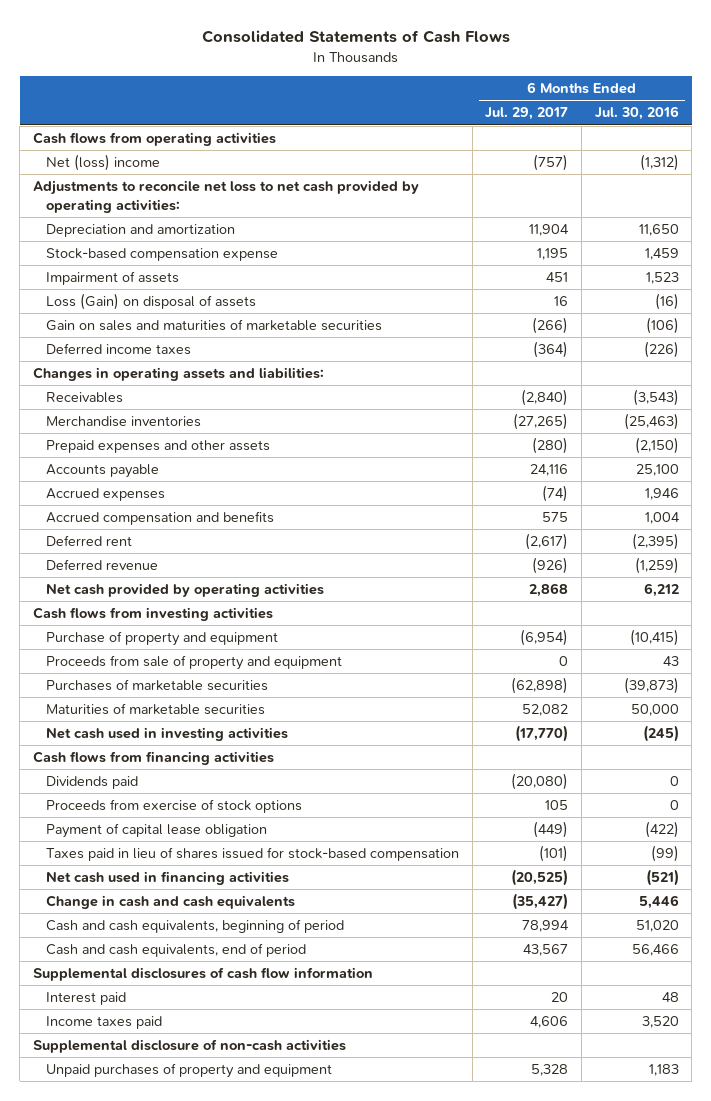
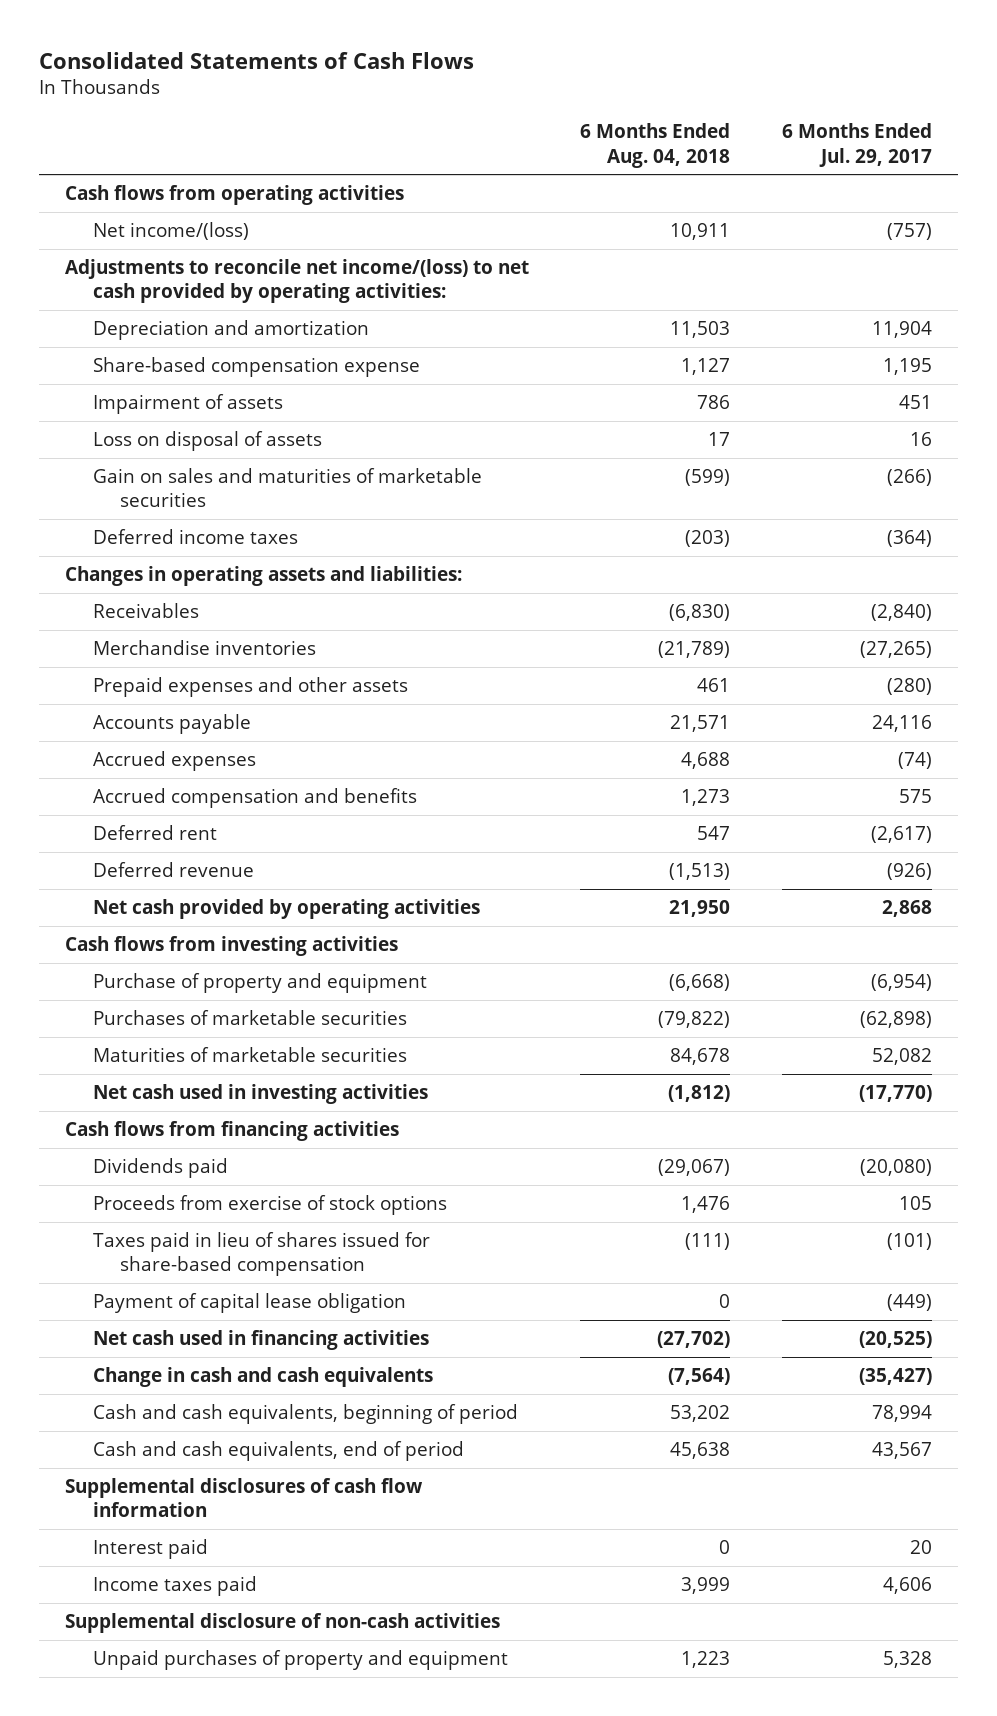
[594,106,679,121] Jul. 30, 2016 -> none
none -> [580,123,731,168] 6 Months Ended Aug. 04, 2018
[46,154,161,172] Net (loss) income -> [92,222,249,241] Net income/(loss)
[32,180,419,213] Adjustments to reconcile net loss to net cash provided by operating activities: -> [64,259,529,304] Adjustments to reconcile net income/(loss) to net cash provided by operating activities:
[46,248,279,262] Stock-based compensation expense -> [92,357,420,378] Share-based compensation expense
[46,293,257,311] Loss (Gain) on disposal of assets -> [92,431,322,452] Loss on disposal of assets
[46,655,343,671] Proceeds from sale of property and equipment -> none
none -> [92,1232,430,1277] Taxes paid in lieu of shares issued for share-based compensation
[46,847,460,862] Taxes paid in lieu of shares issued for stock-based compensation -> none

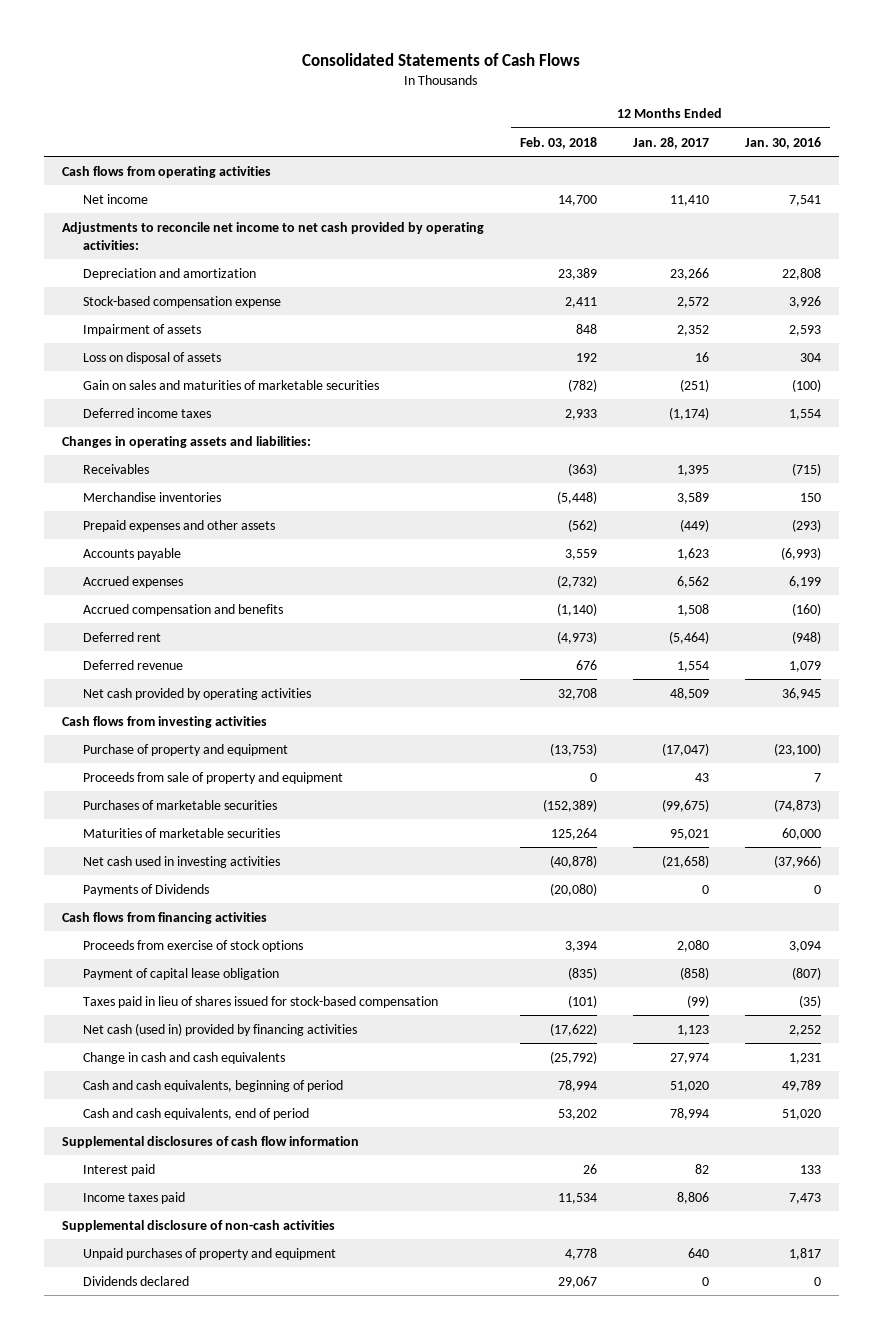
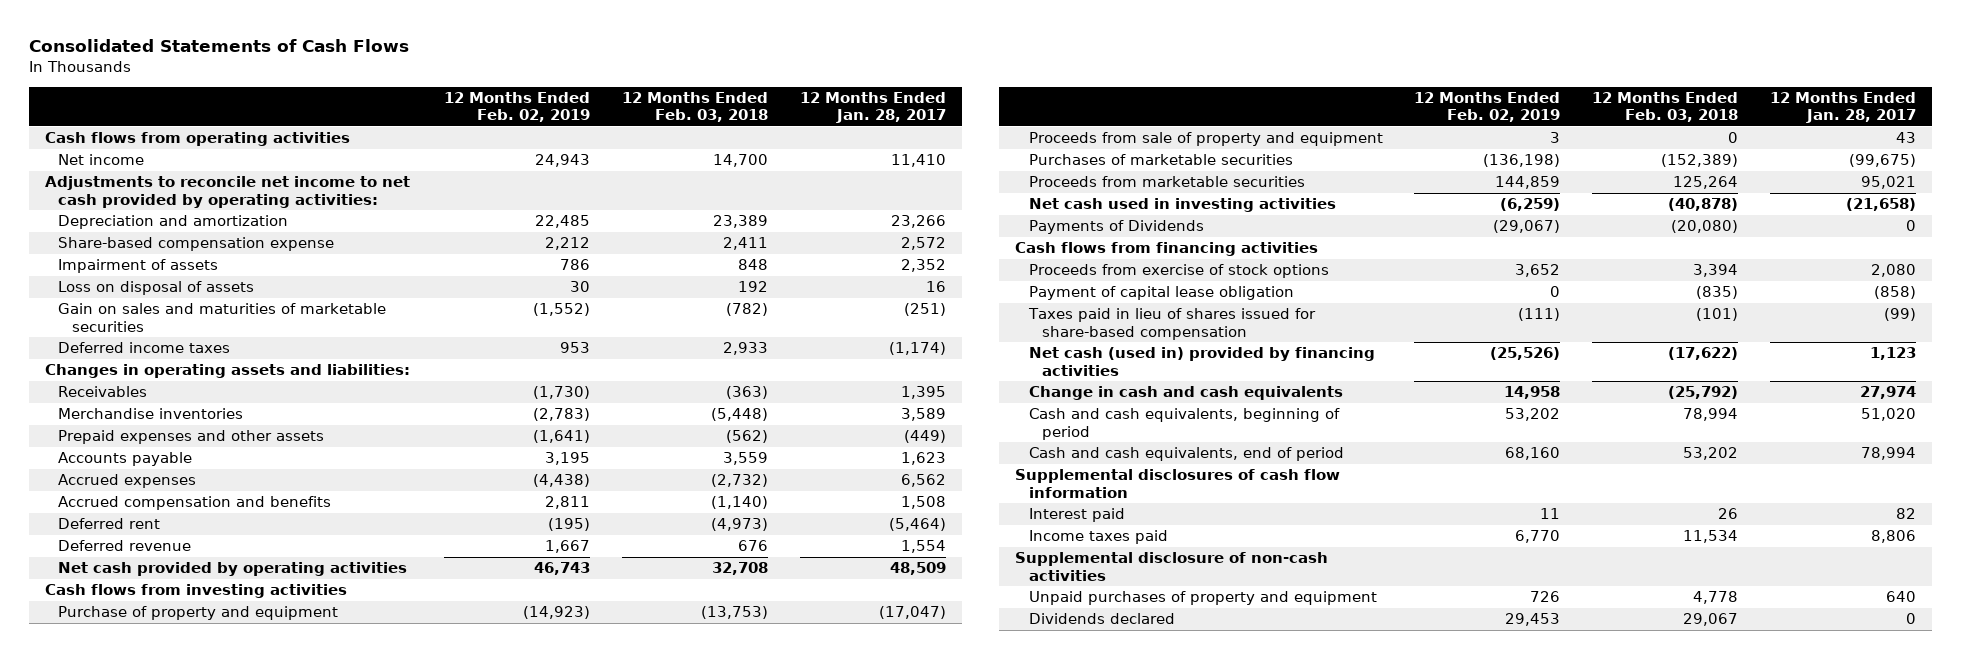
[744,136,821,149] Jan. 30, 2016 -> none
none -> [444,91,591,123] 12 Months Ended Feb. 02, 2019
[82,295,281,308] Stock-based compensation expense -> [58,237,335,252] Share-based compensation expense
[82,827,280,838] Maturities of marketable securities -> [1028,176,1305,188] Proceeds from marketable securities
[82,995,438,1008] Taxes paid in lieu of shares issued for stock-based compensation -> [1027,308,1316,340] Taxes paid in lieu of shares issued for share-based compensation

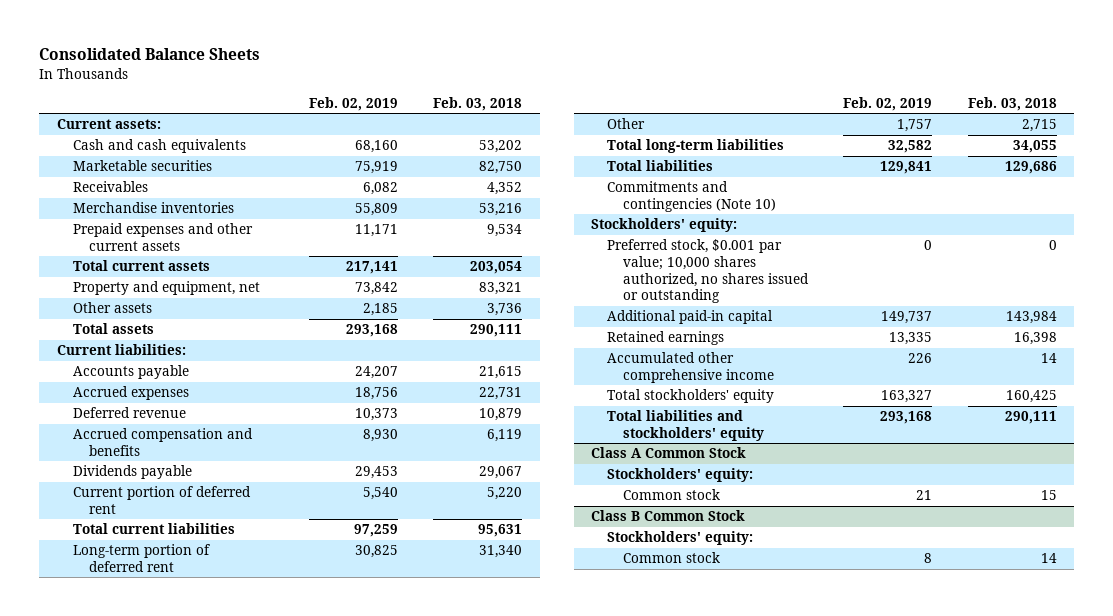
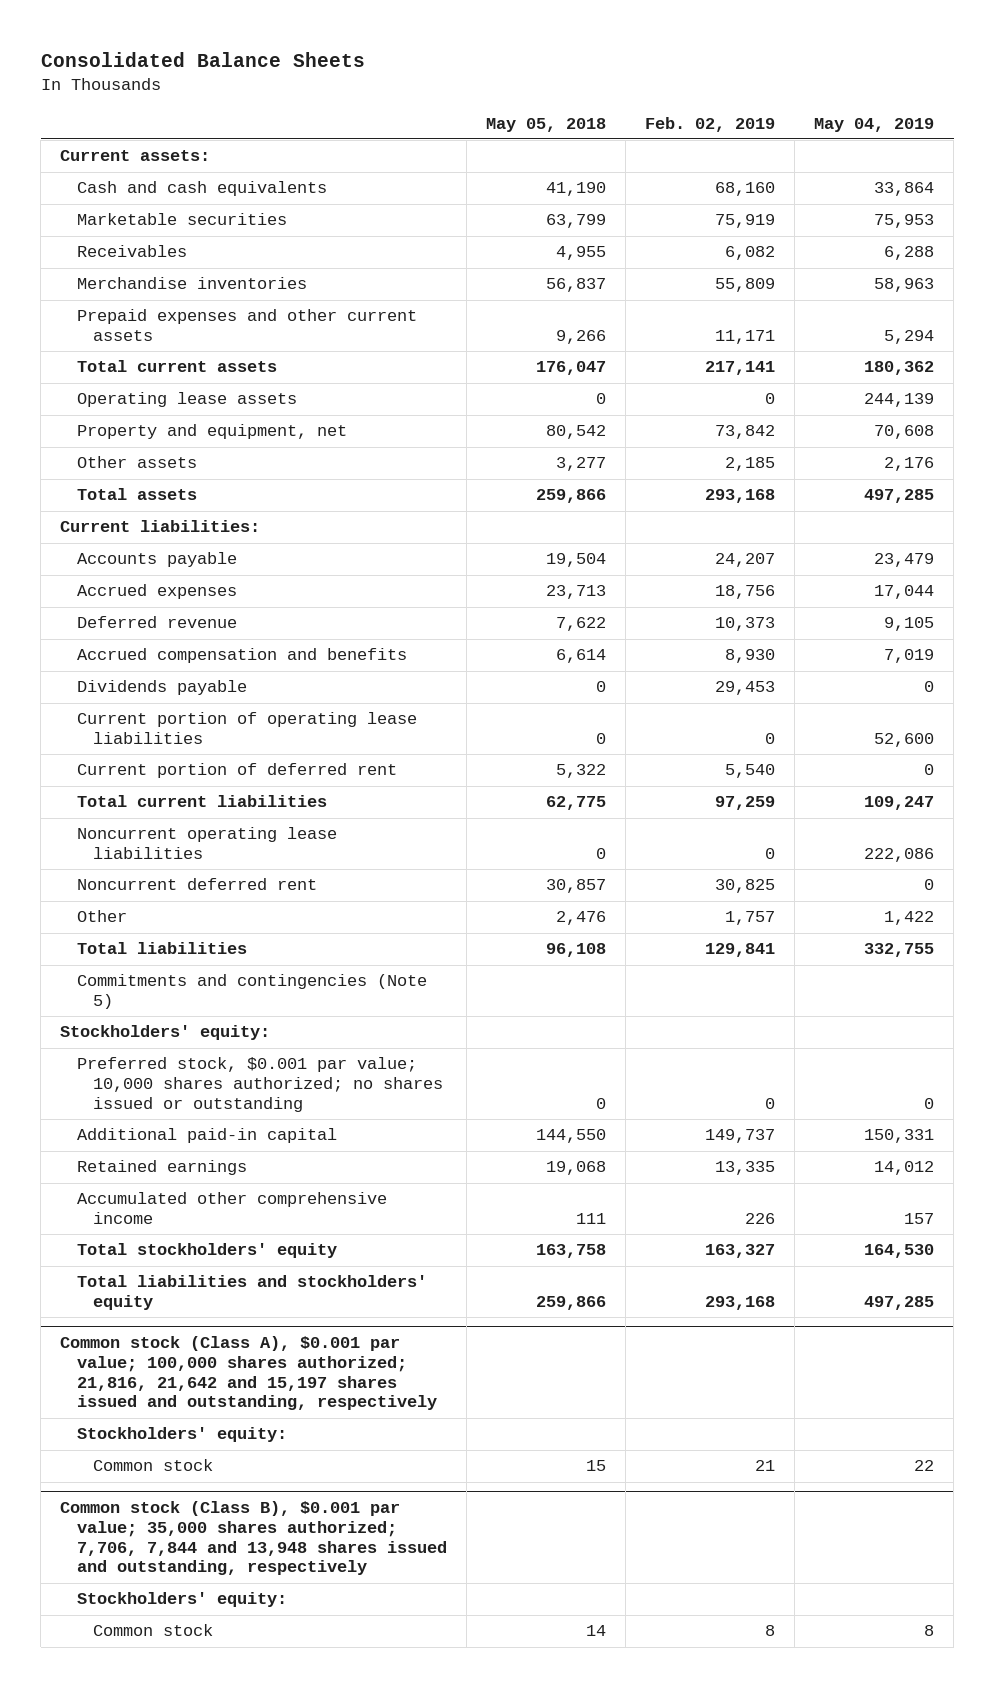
[432,96,522,111] Feb. 03, 2018 -> none
none -> [485,117,606,132] May 05, 2018
none -> [814,117,935,132] May 04, 2019
none -> [76,392,297,408] Operating lease assets
none -> [76,712,417,745] Current portion of operating lease liabilities
none -> [76,827,337,860] Noncurrent operating lease liabilities
[72,544,210,572] Long-term portion of deferred rent -> [76,878,317,891] Noncurrent deferred rent
[607,139,785,154] Total long-term liabilities -> none
[607,181,777,212] Commitments and contingencies (Note 10) -> [76,974,427,1010] Commitments and contingencies (Note 5)
[607,239,810,304] Preferred stock, $0.001 par value; 10,000 shares authorized, no shares issued or outstanding -> [76,1057,443,1112] Preferred stock, $0.001 par value; 10,000 shares authorized; no shares issued or outstanding
[591,447,747,459] Class A Common Stock -> [60,1336,437,1411] Common stock (Class A), $0.001 par value; 100,000 shares authorized; 21,816, 21,642 and 15,197 shares issued and outstanding, respectively
[591,510,746,522] Class B Common Stock -> [60,1501,447,1576] Common stock (Class B), $0.001 par value; 35,000 shares authorized; 7,706, 7,844 and 13,948 shares issued and outstanding, respectively

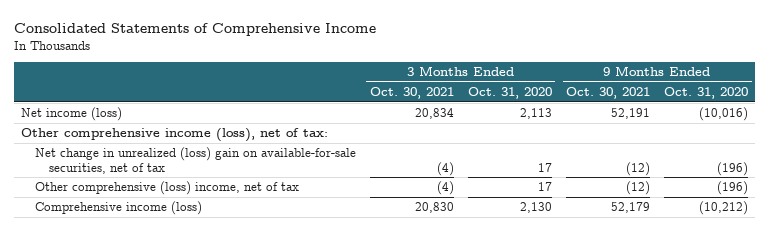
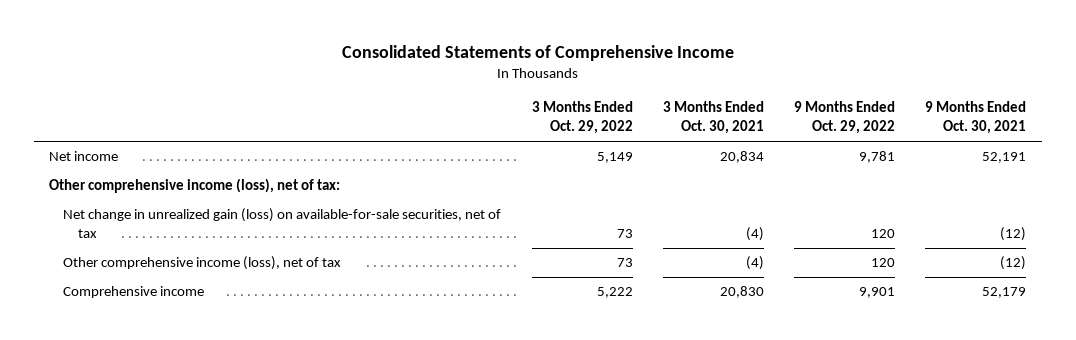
[467,87,552,100] Oct. 31, 2020 -> none
[664,87,749,100] Oct. 31, 2020 -> none
none -> [531,101,633,135] 3 Months Ended Oct. 29, 2022
none -> [794,101,896,135] 9 Months Ended Oct. 29, 2022
[20,107,122,122] Net income (loss) -> [49,151,119,162] Net income
[34,147,356,174] Net change in unrealized (loss) gain on available-for-sale securities, net of tax -> [63,208,502,239] Net change in unrealized gain (loss) on available-for-sale securities, net of tax
[34,181,299,196] Other comprehensive (loss) income, net of tax -> [63,256,342,271] Other comprehensive income (loss), net of tax
[34,201,202,216] Comprehensive income (loss) -> [63,286,205,299] Comprehensive income

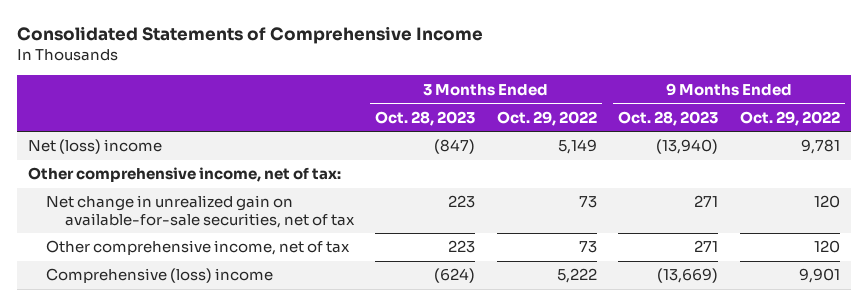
[662,101,764,135] 3 Months Ended Oct. 30, 2021 -> none
[925,101,1027,135] 9 Months Ended Oct. 30, 2021 -> none
none -> [375,110,476,126] Oct. 28, 2023
none -> [618,110,719,126] Oct. 28, 2023
[49,151,119,162] Net income -> [28,139,163,155] Net (loss) income
[49,178,341,194] Other comprehensive income (loss), net of tax: -> [28,167,342,183] Other comprehensive income, net of tax:
[63,208,502,239] Net change in unrealized gain (loss) on available-for-sale securities, net of tax -> [46,195,355,228] Net change in unrealized gain on available-for-sale securities, net of tax
[63,256,342,271] Other comprehensive income (loss), net of tax -> [46,240,351,256] Other comprehensive income, net of tax
[63,286,205,299] Comprehensive income -> [46,268,274,284] Comprehensive (loss) income

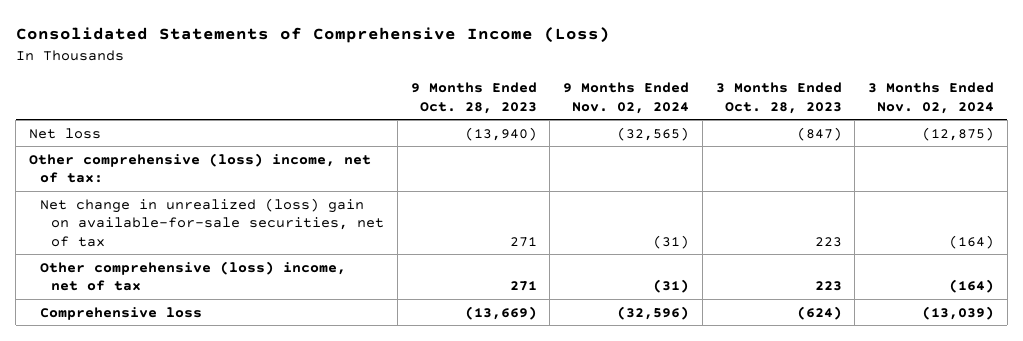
[17,26,484,45] Consolidated Statements of Comprehensive Income -> [15,27,610,44] Consolidated Statements of Comprehensive Income (Loss)
[496,110,597,126] Oct. 29, 2022 -> none
[740,110,841,126] Oct. 29, 2022 -> none
none -> [563,82,690,114] 9 Months Ended Nov. 02, 2024
none -> [868,82,995,114] 3 Months Ended Nov. 02, 2024
[28,139,163,155] Net (loss) income -> [28,127,101,139] Net loss
[28,167,342,183] Other comprehensive income, net of tax: -> [28,152,371,184] Other comprehensive (loss) income, net of tax:
[46,195,355,228] Net change in unrealized gain on available-for-sale securities, net of tax -> [40,197,385,247] Net change in unrealized (loss) gain on available-for-sale securities, net of tax
[46,240,351,256] Other comprehensive income, net of tax -> [40,260,347,292] Other comprehensive (loss) income, net of tax
[46,268,274,284] Comprehensive (loss) income -> [40,306,203,320] Comprehensive loss

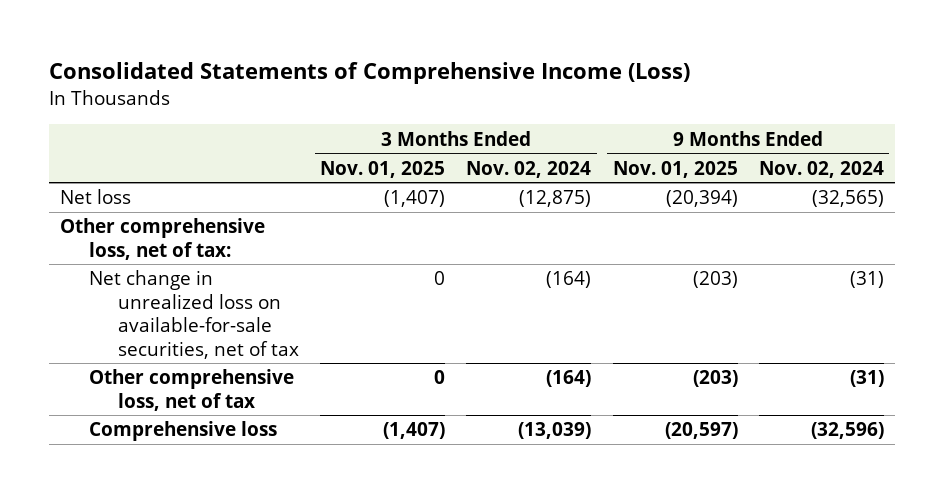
[410,82,537,114] 9 Months Ended Oct. 28, 2023 -> none
[715,82,842,114] 3 Months Ended Oct. 28, 2023 -> none
none -> [319,160,445,178] Nov. 01, 2025
none -> [612,160,738,178] Nov. 01, 2025
[28,152,371,184] Other comprehensive (loss) income, net of tax: -> [60,218,266,260] Other comprehensive loss, net of tax:
[40,197,385,247] Net change in unrealized (loss) gain on available-for-sale securities, net of tax -> [88,270,299,359] Net change in unrealized loss on available-for-sale securities, net of tax
[40,260,347,292] Other comprehensive (loss) income, net of tax -> [88,369,294,411] Other comprehensive loss, net of tax

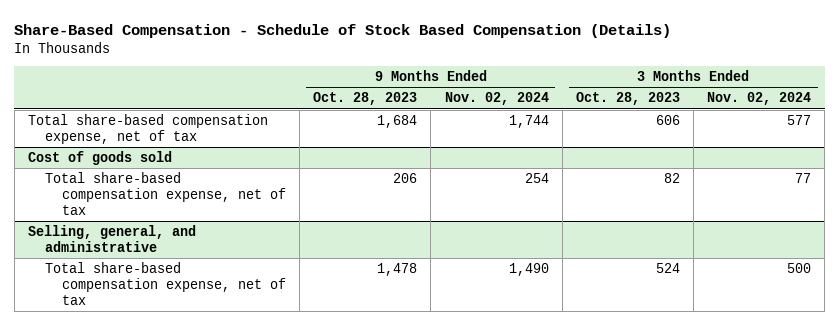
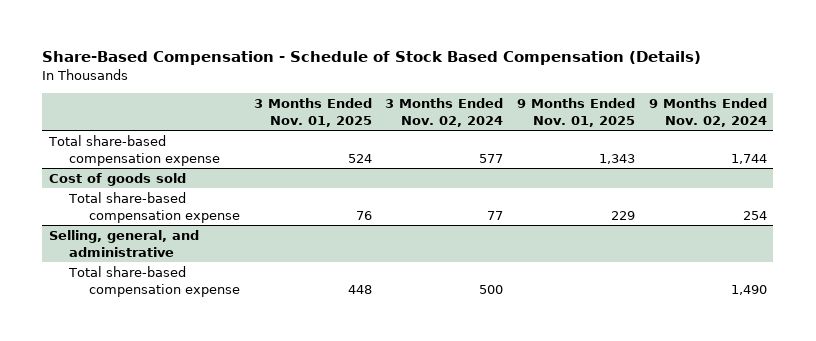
[313,92,418,106] Oct. 28, 2023 -> none
[575,92,680,106] Oct. 28, 2023 -> none
none -> [253,97,372,127] 3 Months Ended Nov. 01, 2025
none -> [516,97,635,127] 9 Months Ended Nov. 01, 2025
[27,113,268,144] Total share-based compensation expense, net of tax -> [47,134,221,166] Total share-based compensation expense
[44,171,287,215] Total share-based compensation expense, net of tax -> [68,191,241,223] Total share-based compensation expense
[44,261,287,305] Total share-based compensation expense, net of tax -> [68,265,241,297] Total share-based compensation expense

